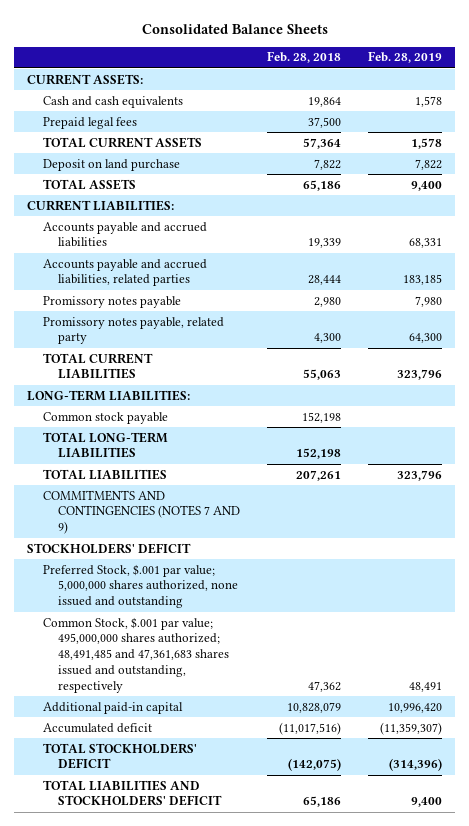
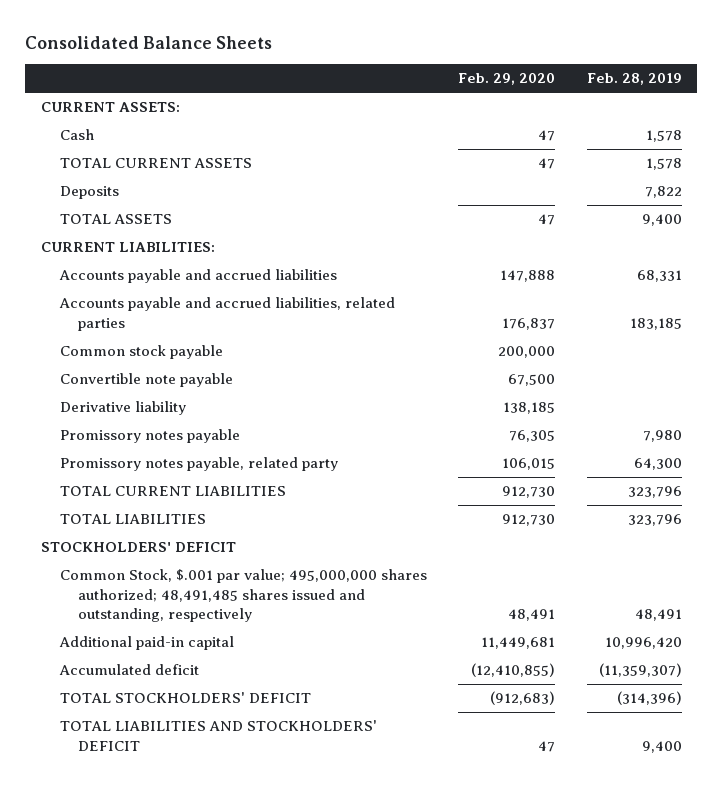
[267,51,342,64] Feb. 28, 2018 -> none
none -> [458,73,556,86] Feb. 29, 2020
[42,116,137,129] Prepaid legal fees -> none
[42,95,183,108] Cash and cash equivalents -> [59,129,94,141] Cash
[42,158,180,171] Deposit on land purchase -> [59,186,119,200] Deposits
[42,411,168,424] Common stock payable -> [59,345,223,360] Common stock payable
none -> [59,373,233,388] Convertible note payable
none -> [59,401,186,416] Derivative liability
[27,389,191,401] LONG-TERM LIABILITIES: -> none
[42,431,168,459] TOTAL LONG-TERM LIABILITIES -> none
[42,489,241,535] COMMITMENTS AND CONTINGENCIES (NOTES 7 AND 9) -> none
[42,563,239,609] Preferred Stock, $.001 par value; 5,000,000 shares authorized, none issued and outstanding -> none
[42,616,230,693] Common Stock, $.001 par value; 495,000,000 shares authorized; 48,491,485 and 47,361,683 shares issued and outstanding, respectively -> [59,569,427,623] Common Stock, $.001 par value; 495,000,000 shares authorized; 48,491,485 shares issued and outstanding, respectively

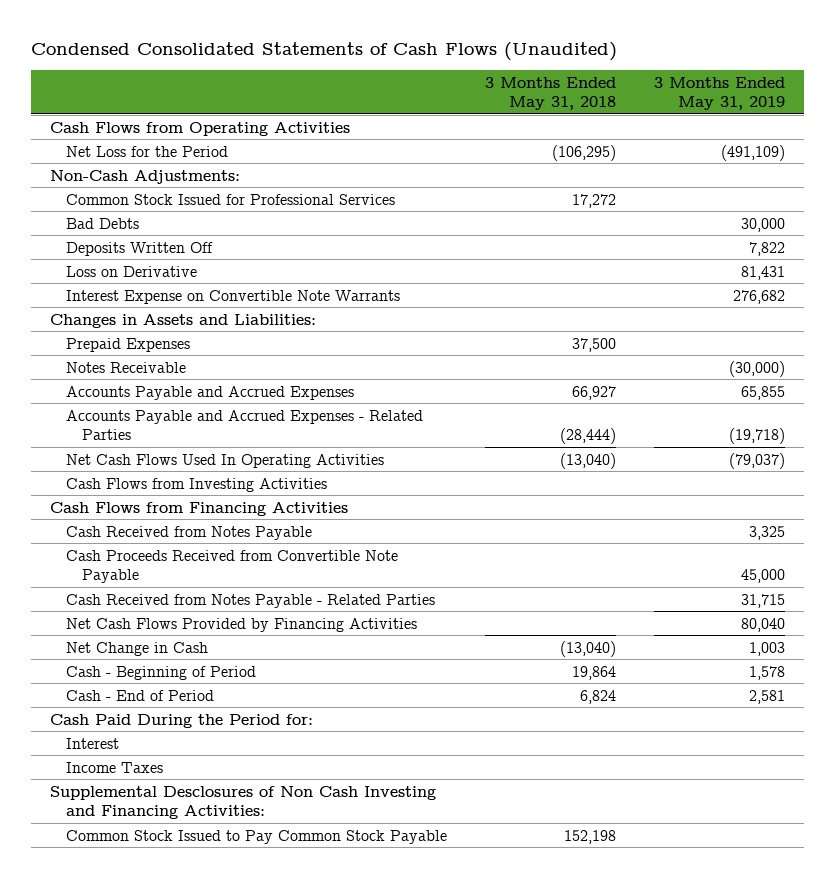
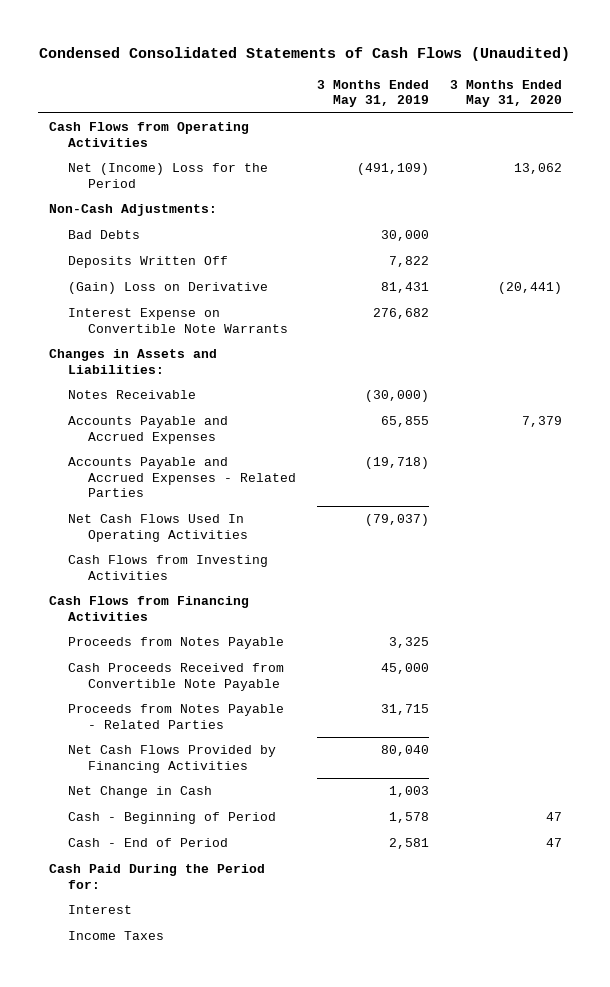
[485,76,617,111] 3 Months Ended May 31, 2018 -> none
none -> [449,79,562,108] 3 Months Ended May 31, 2020
[66,145,229,157] Net Loss for the Period -> [68,163,269,188] Net (Income) Loss for the Period
[66,193,396,205] Common Stock Issued for Professional Services -> none
[66,265,198,277] Loss on Derivative -> [68,282,269,295] (Gain) Loss on Derivative
[66,337,191,352] Prepaid Expenses -> none
[66,525,313,540] Cash Received from Notes Payable -> [68,637,285,650] Proceeds from Notes Payable
[66,593,436,608] Cash Received from Notes Payable - Related Parties -> [68,704,285,729] Proceeds from Notes Payable - Related Parties
[49,785,436,819] Supplemental Desclosures of Non Cash Investing and Financing Activities: -> none
[66,829,448,844] Common Stock Issued to Pay Common Stock Payable -> none

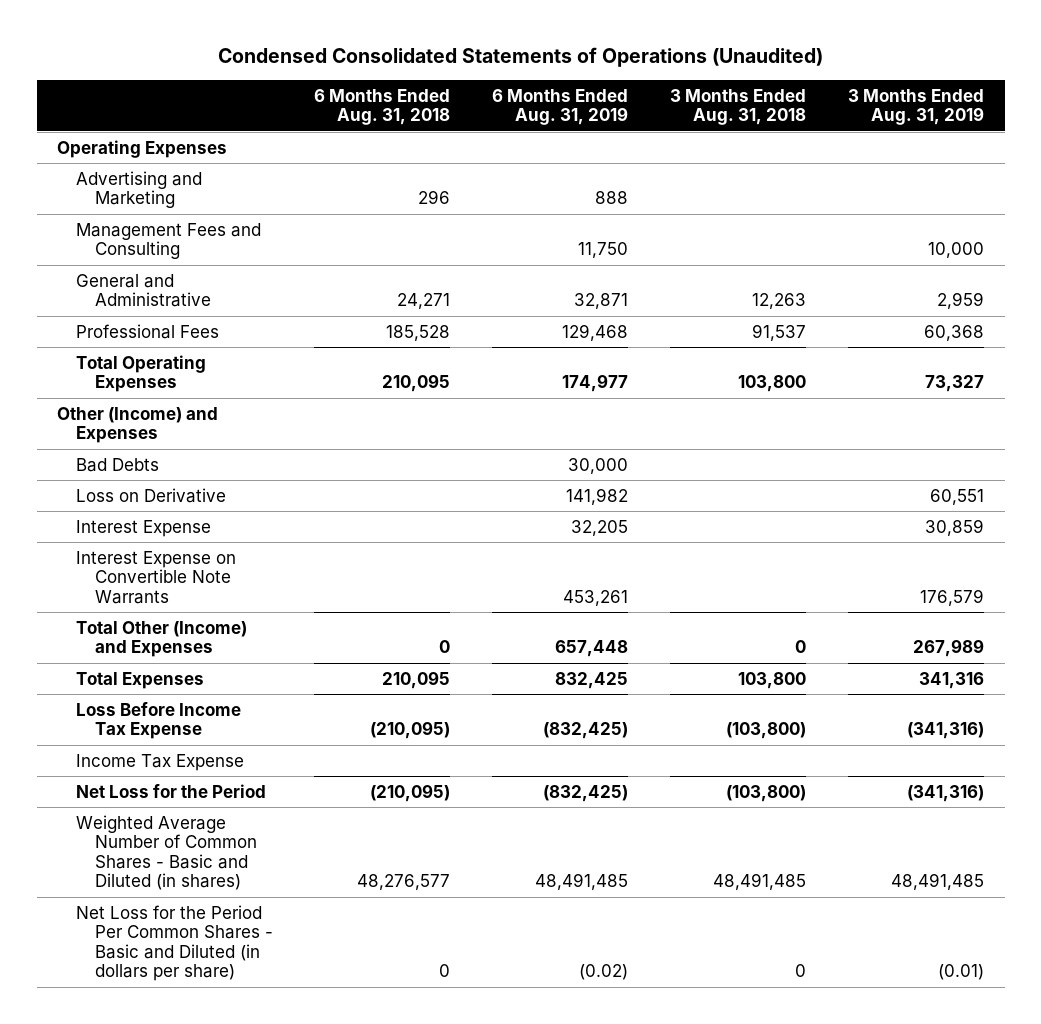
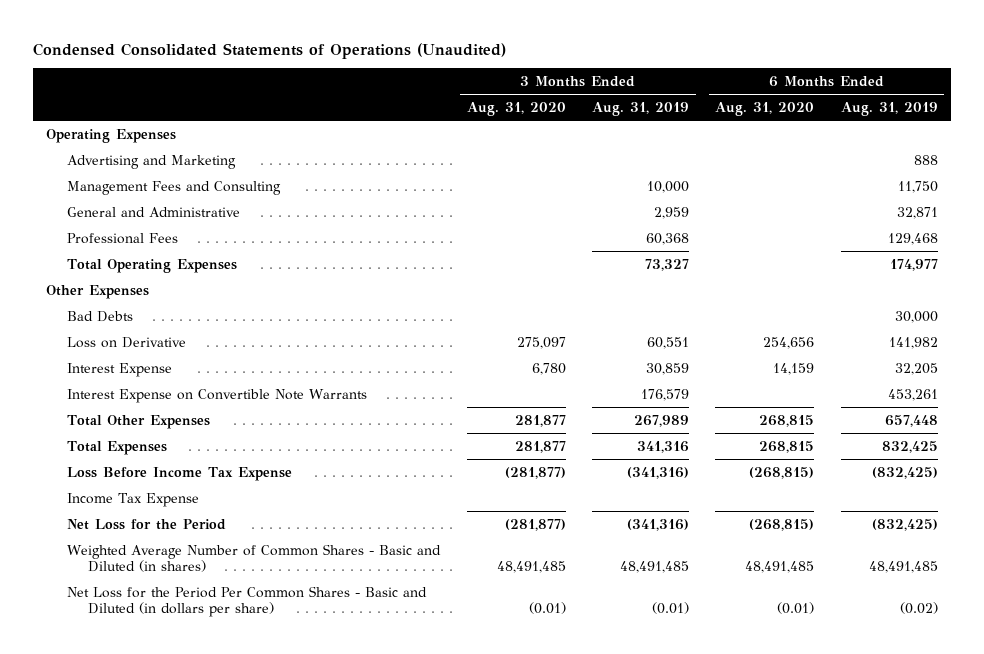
[314,88,451,126] 6 Months Ended Aug. 31, 2018 -> none
[670,88,807,126] 3 Months Ended Aug. 31, 2018 -> none
none -> [466,101,566,116] Aug. 31, 2020
none -> [715,101,815,116] Aug. 31, 2020
[57,406,219,444] Other (Income) and Expenses -> [46,284,150,299] Other Expenses
[76,620,248,658] Total Other (Income) and Expenses -> [67,414,211,429] Total Other Expenses

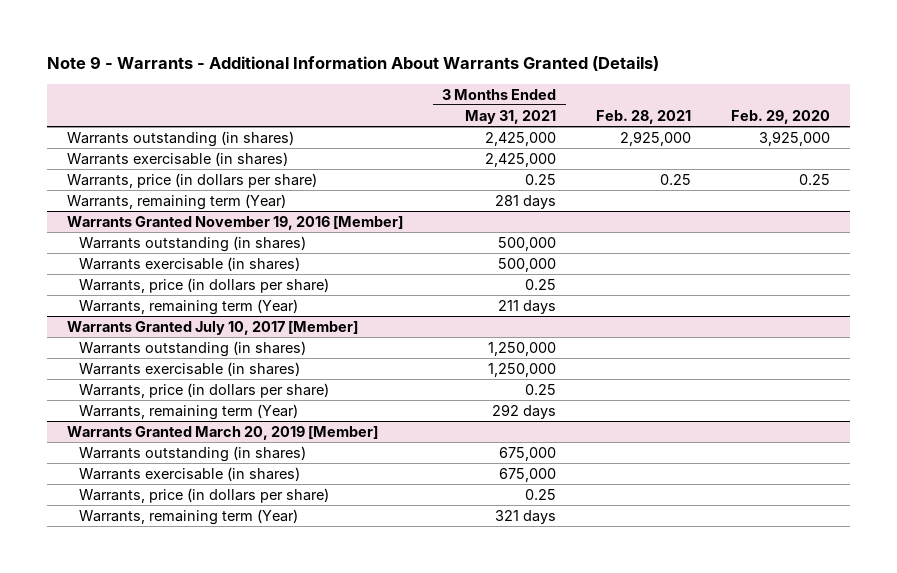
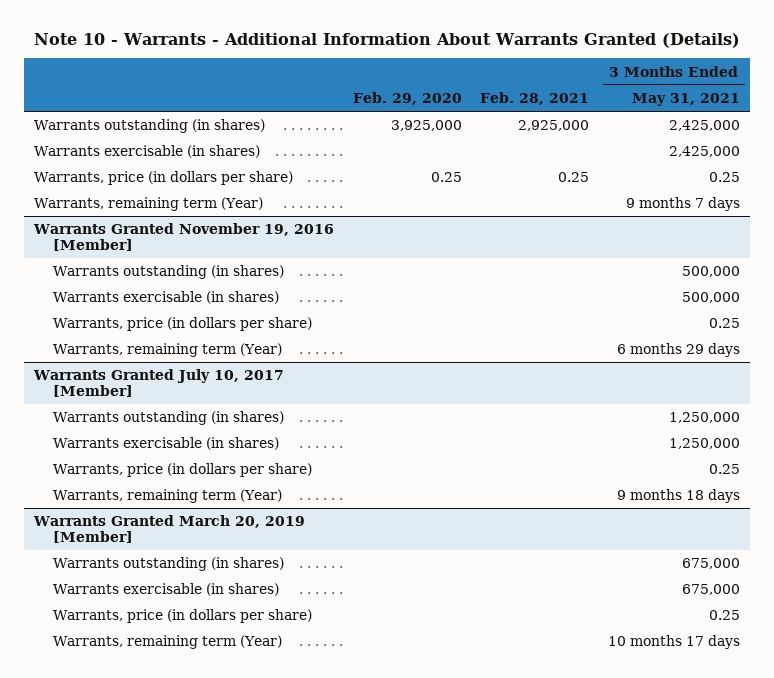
[46,56,659,72] Note 9 - Warrants - Additional Information About Warrants Granted (Details) -> [33,33,740,49] Note 10 - Warrants - Additional Information About Warrants Granted (Details)
[495,194,557,209] 281 days -> [626,197,741,212] 9 months 7 days
[498,299,557,314] 211 days -> [617,343,741,358] 6 months 29 days
[492,403,557,419] 292 days -> [617,489,741,504] 9 months 18 days
[495,509,557,524] 321 days -> [608,635,741,650] 10 months 17 days

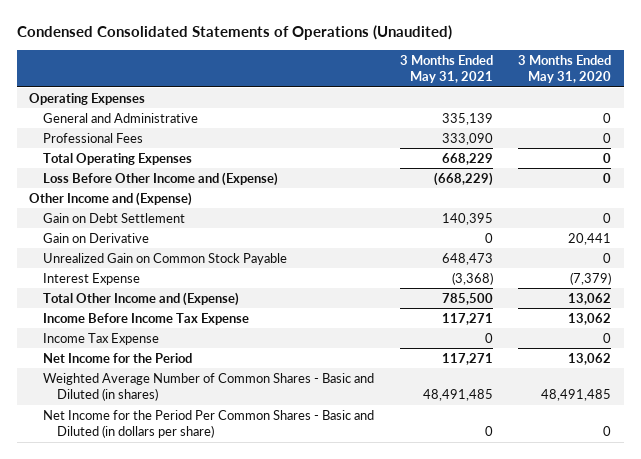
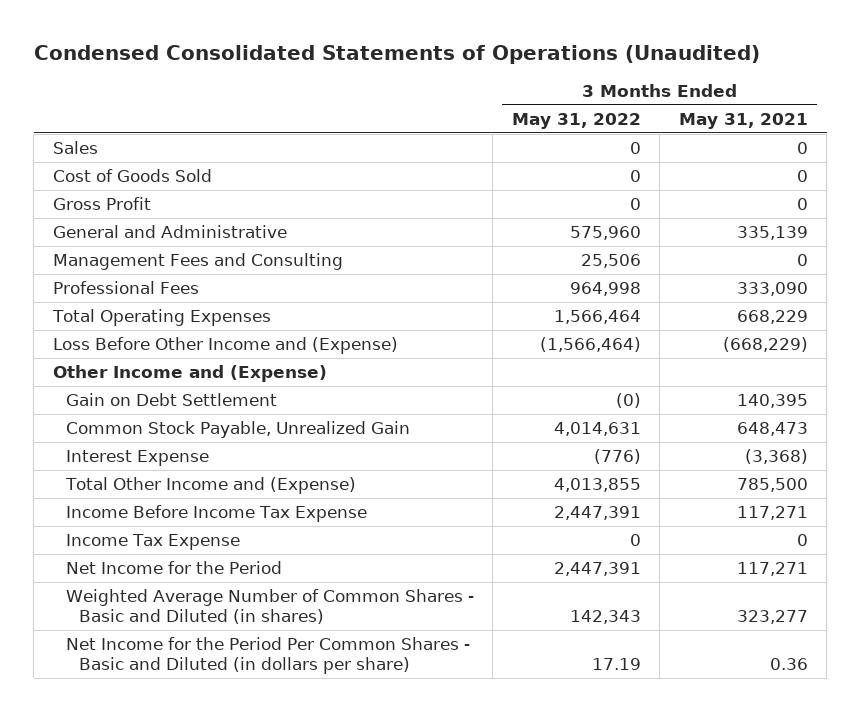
[518,54,612,84] 3 Months Ended May 31, 2020 -> none
none -> [511,112,641,129] May 31, 2022
[29,92,146,105] Operating Expenses -> none
none -> [52,141,98,155] Sales
none -> [52,169,212,183] Cost of Goods Sold
none -> [52,197,151,211] Gross Profit
none -> [52,253,343,271] Management Fees and Consulting
[43,232,150,243] Gain on Derivative -> none
[43,252,288,265] Unrealized Gain on Common Stock Payable -> [65,421,410,439] Common Stock Payable, Unrealized Gain
[422,389,493,402] 48,491,485 -> [736,610,808,625] 323,277
[484,426,493,437] 0 -> [769,658,808,671] 0.36

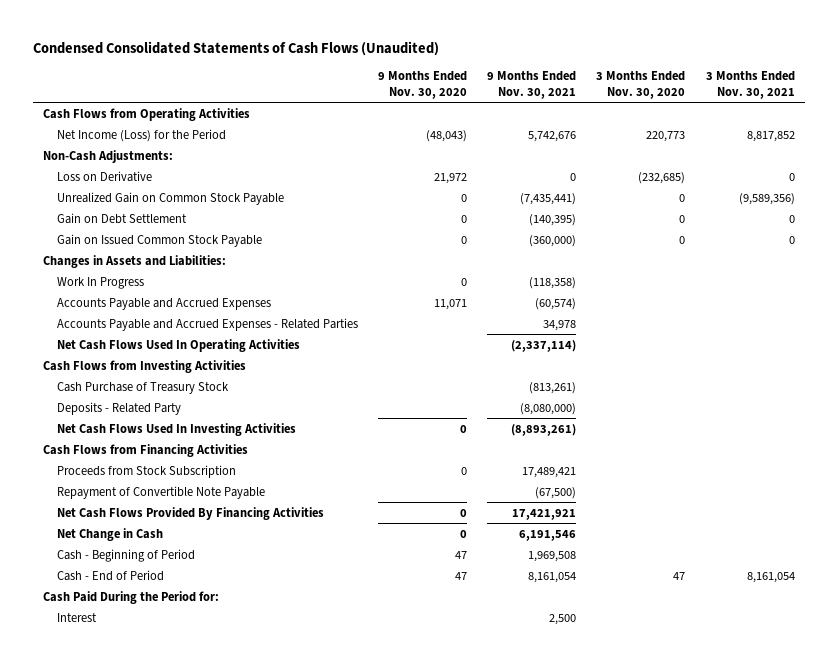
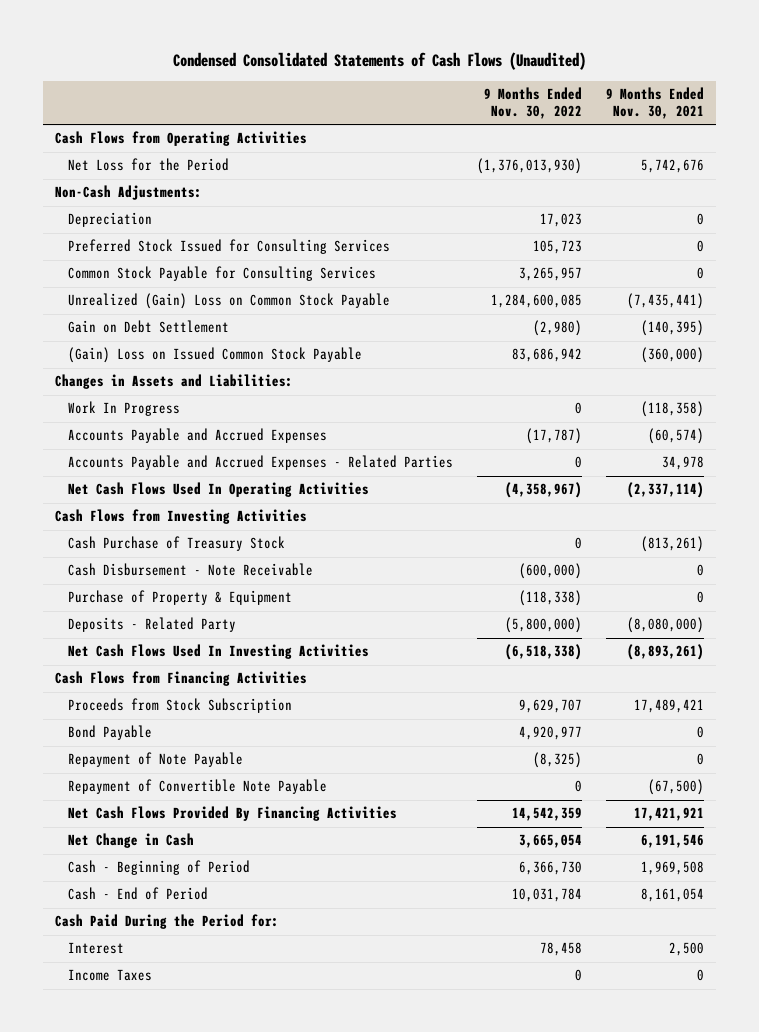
[377,71,467,99] 9 Months Ended Nov. 30, 2020 -> none
[596,71,686,99] 3 Months Ended Nov. 30, 2020 -> none
[705,71,795,99] 3 Months Ended Nov. 30, 2021 -> none
none -> [484,87,583,120] 9 Months Ended Nov. 30, 2022
[56,128,226,142] Net Income (Loss) for the Period -> [68,158,230,172] Net Loss for the Period
[56,170,152,182] Loss on Derivative -> none
none -> [68,212,153,228] Depreciation
none -> [68,239,391,255] Preferred Stock Issued for Consulting Services
none -> [68,266,377,282] Common Stock Payable for Consulting Services
[56,191,284,205] Unrealized Gain on Common Stock Payable -> [68,293,391,310] Unrealized (Gain) Loss on Common Stock Payable
[56,233,262,247] Gain on Issued Common Stock Payable -> [68,347,363,364] (Gain) Loss on Issued Common Stock Payable
none -> [68,563,314,577] Cash Disbursement - Note Receivable
none -> [68,590,293,606] Purchase of Property & Equipment
none -> [68,725,153,741] Bond Payable
none -> [68,752,244,768] Repayment of Note Payable
none -> [68,969,153,982] Income Taxes

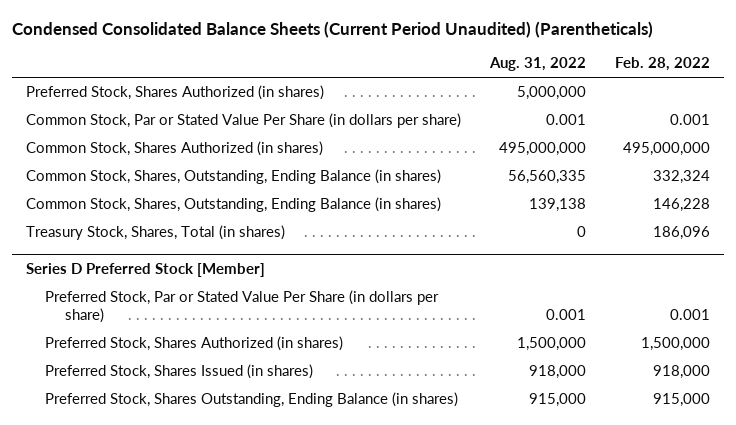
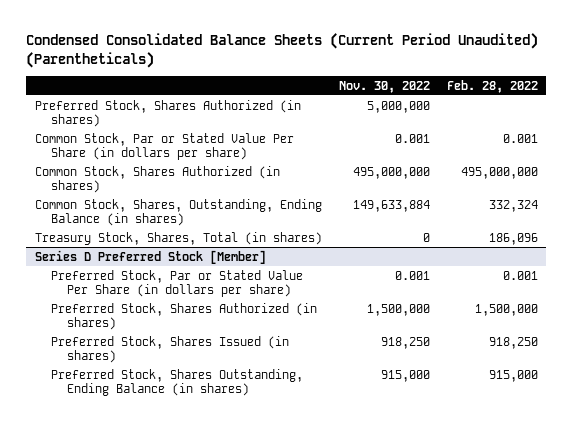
[488,57,586,72] Aug. 31, 2022 -> none
none -> [338,80,430,93] Nov. 30, 2022
[26,197,442,213] Common Stock, Shares, Outstanding, Ending Balance (in shares) -> none
[652,365,710,380] 918,000 -> [488,336,538,349] 918,250

